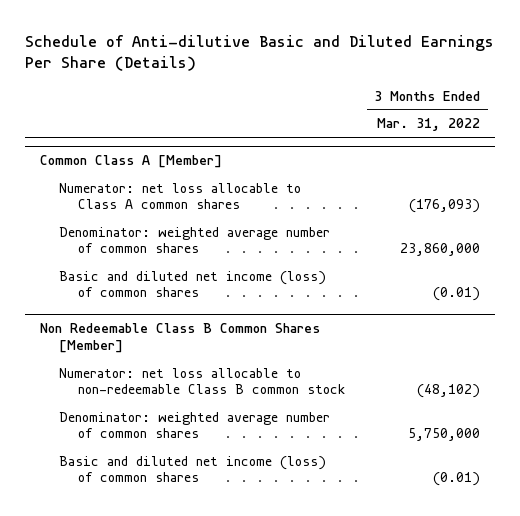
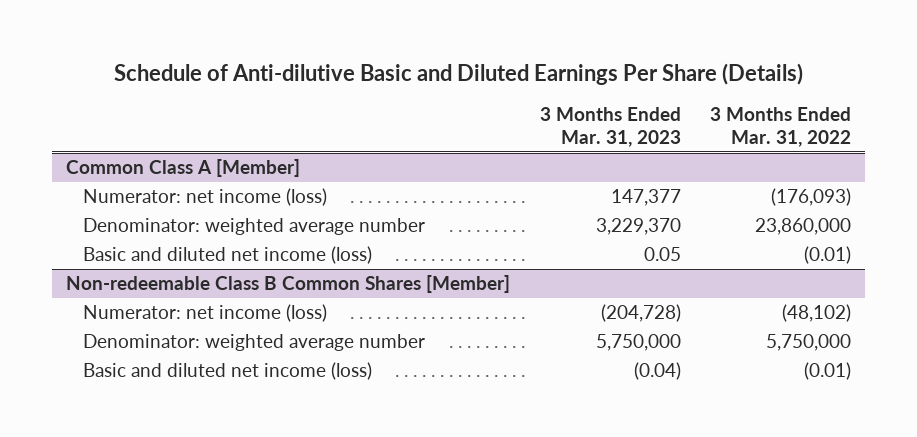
none -> [539,106,681,147] 3 Months Ended Mar. 31, 2023
[58,182,301,210] Numerator: net loss allocable to Class A common shares -> [83,188,328,207] Numerator: net income (loss)
[58,226,330,254] Denominator: weighted average number of common shares -> [83,218,426,236] Denominator: weighted average number
[58,270,326,298] Basic and diluted net income (loss) of common shares -> [83,246,373,265] Basic and diluted net income (loss)
[39,322,320,353] Non Redeemable Class B Common Shares [Member] -> [66,275,511,294] Non-redeemable Class B Common Shares [Member]
[58,367,345,395] Numerator: net loss allocable to non-redeemable Class B common stock -> [83,304,328,323] Numerator: net income (loss)
[58,411,330,439] Denominator: weighted average number of common shares -> [83,334,426,352] Denominator: weighted average number
[58,455,326,483] Basic and diluted net income (loss) of common shares -> [83,362,373,381] Basic and diluted net income (loss)

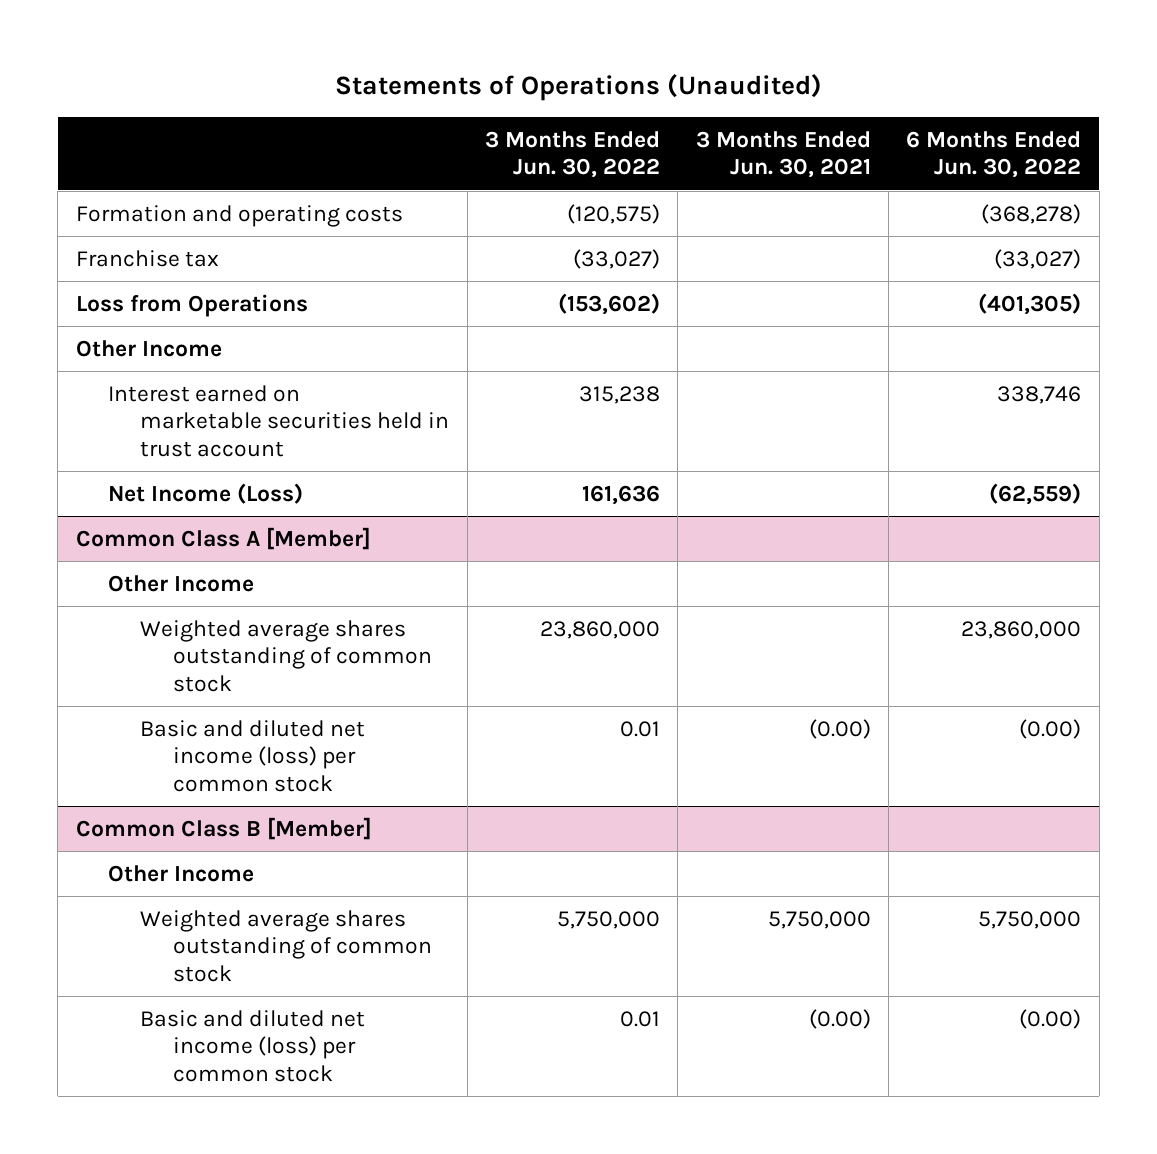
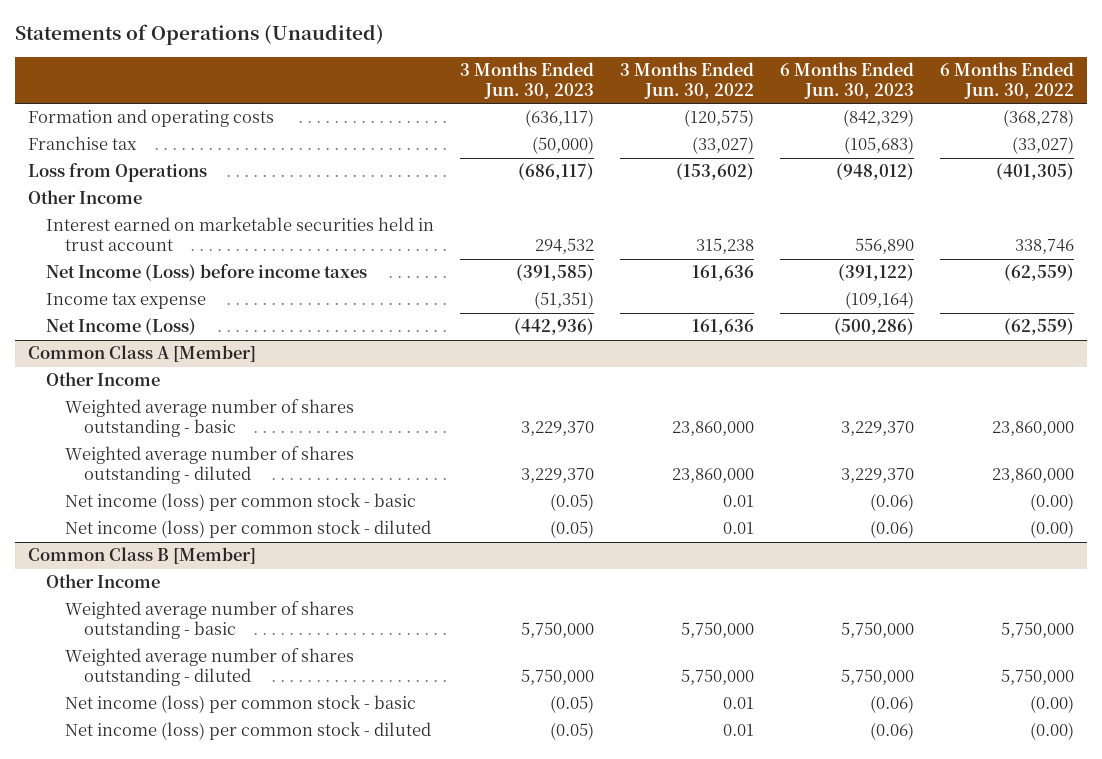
[695,131,871,179] 3 Months Ended Jun. 30, 2021 -> none
none -> [460,61,595,99] 3 Months Ended Jun. 30, 2023
none -> [780,61,915,99] 6 Months Ended Jun. 30, 2023
none -> [46,264,368,282] Net Income (Loss) before income taxes
none -> [46,293,207,310] Income tax expense
[140,619,432,692] Weighted average shares outstanding of common stock -> [65,399,355,438] Weighted average number of shares outstanding - basic
none -> [65,446,355,485] Weighted average number of shares outstanding - diluted
[140,719,366,792] Basic and diluted net income (loss) per common stock -> [65,493,417,512] Net income (loss) per common stock - basic
none -> [65,520,432,539] Net income (loss) per common stock - diluted
[140,909,432,982] Weighted average shares outstanding of common stock -> [65,601,355,640] Weighted average number of shares outstanding - basic
none -> [65,648,355,687] Weighted average number of shares outstanding - diluted
[140,1009,366,1082] Basic and diluted net income (loss) per common stock -> [65,695,417,714] Net income (loss) per common stock - basic
none -> [65,722,432,741] Net income (loss) per common stock - diluted

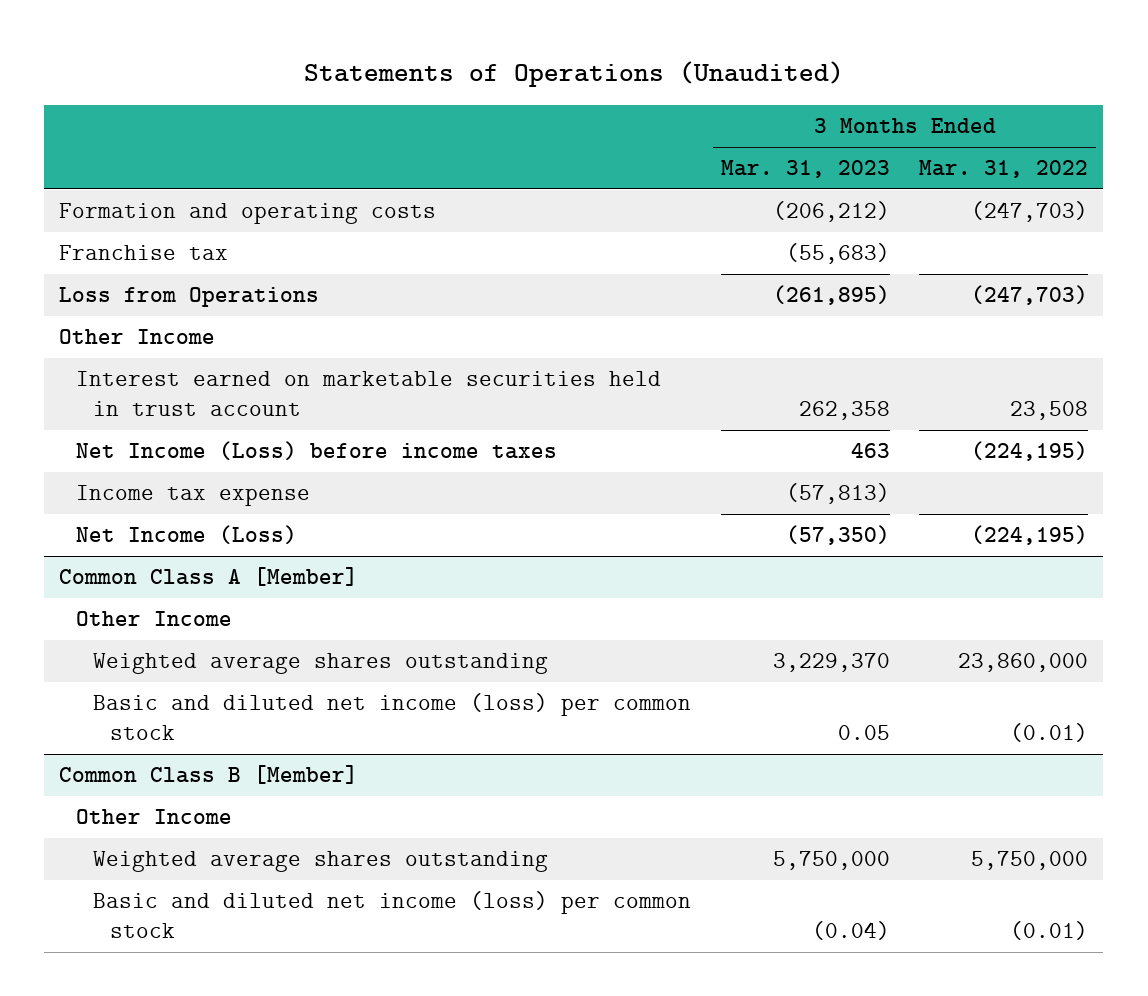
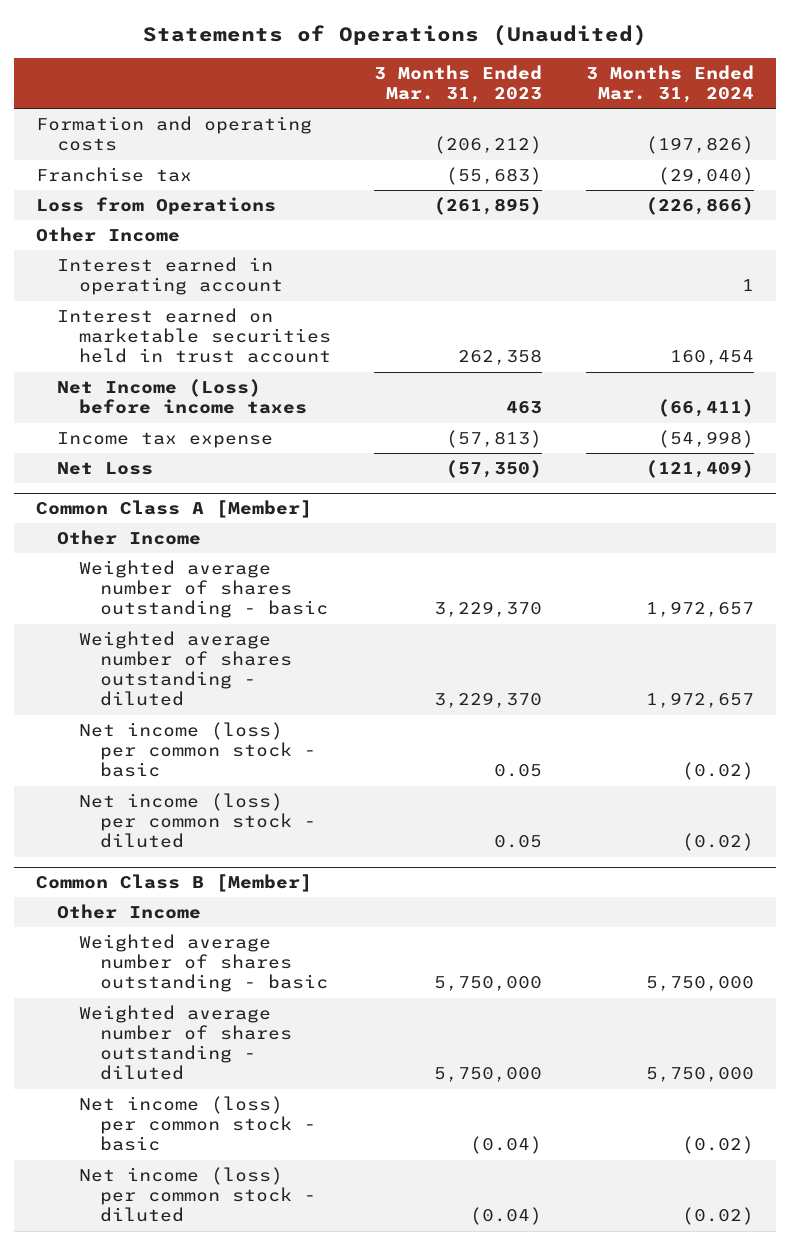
[919,160,1089,179] Mar. 31, 2022 -> none
none -> [586,64,755,103] 3 Months Ended Mar. 31, 2024
none -> [57,257,283,296] Interest earned in operating account
[76,525,298,545] Net Income (Loss) -> [57,462,154,476] Net Loss
[93,653,549,675] Weighted average shares outstanding -> [78,560,329,619] Weighted average number of shares outstanding - basic
none -> [78,631,293,707] Weighted average number of shares outstanding - diluted
[93,693,692,741] Basic and diluted net income (loss) per common stock -> [78,722,317,778] Net income (loss) per common stock - basic
none -> [78,793,317,849] Net income (loss) per common stock - diluted
[93,851,549,873] Weighted average shares outstanding -> [78,934,329,993] Weighted average number of shares outstanding - basic
none -> [78,1005,293,1081] Weighted average number of shares outstanding - diluted
[93,891,692,939] Basic and diluted net income (loss) per common stock -> [78,1096,317,1152] Net income (loss) per common stock - basic
none -> [78,1167,317,1223] Net income (loss) per common stock - diluted

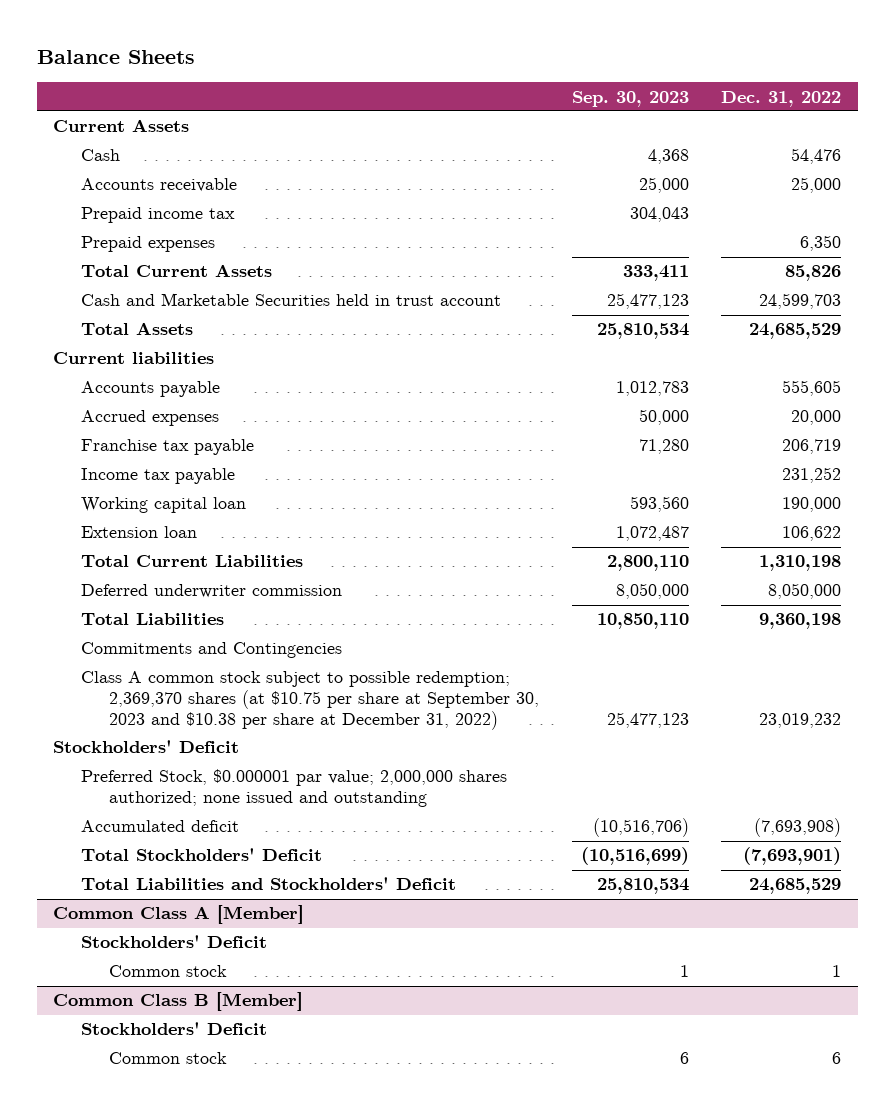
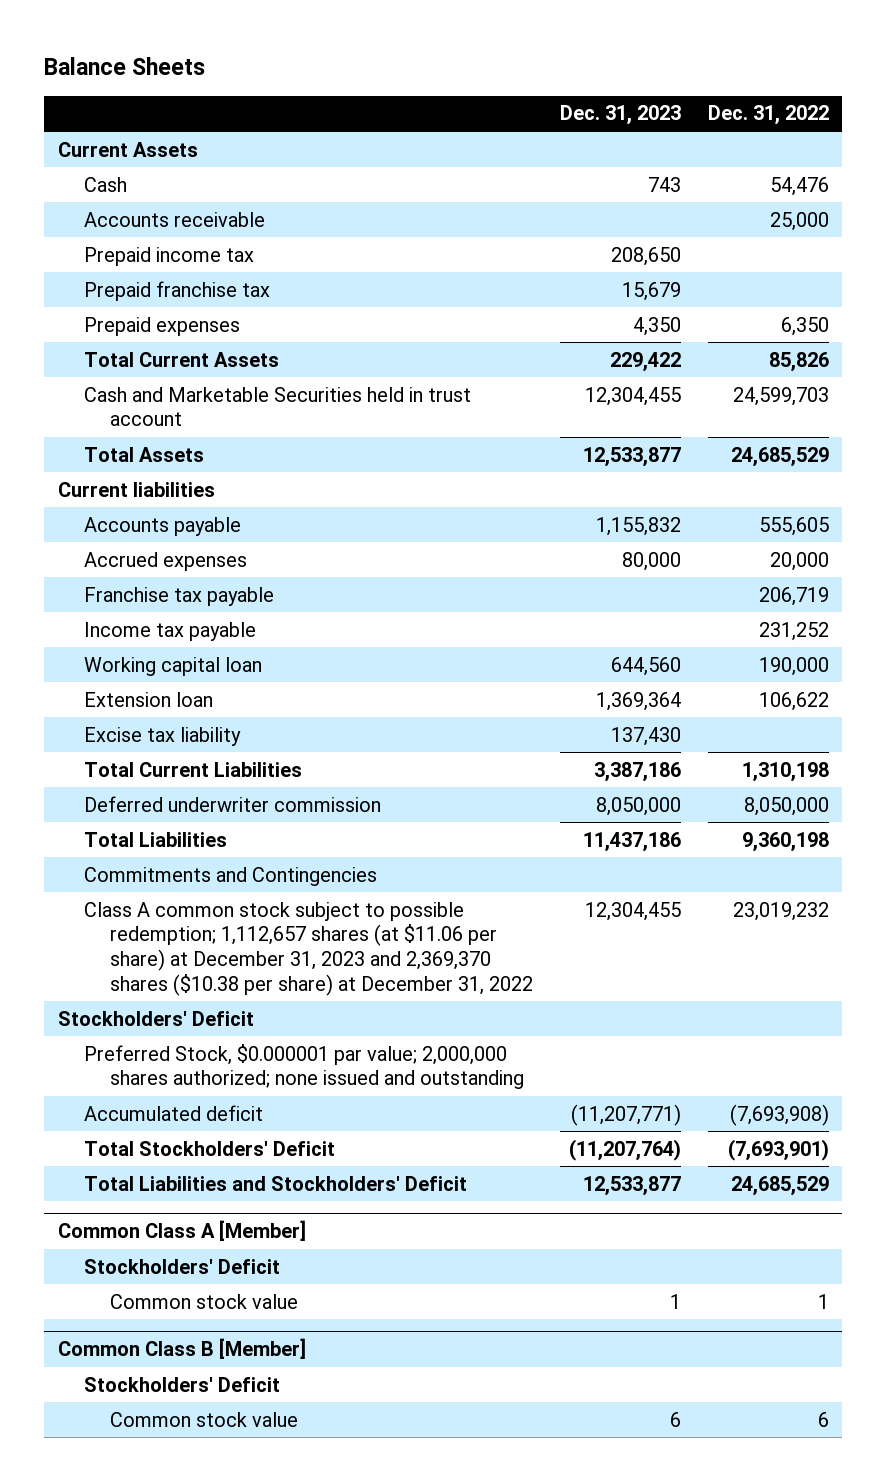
[571,90,689,107] Sep. 30, 2023 -> none
none -> [559,105,681,126] Dec. 31, 2023
none -> [83,280,270,301] Prepaid franchise tax
none -> [83,726,241,746] Excise tax liability
[81,671,539,731] Class A common stock subject to possible redemption; 2,369,370 shares (at $10.75 per share at September 30, 2023 and $10.38 per share at December 31, 2022) -> [83,901,534,996] Class A common stock subject to possible redemption; 1,112,657 shares (at $11.06 per share) at December 31, 2023 and 2,369,370 shares ($10.38 per share) at December 31, 2022
[108,965,227,978] Common stock -> [110,1293,299,1309] Common stock value
[108,1052,227,1065] Common stock -> [110,1411,299,1427] Common stock value

